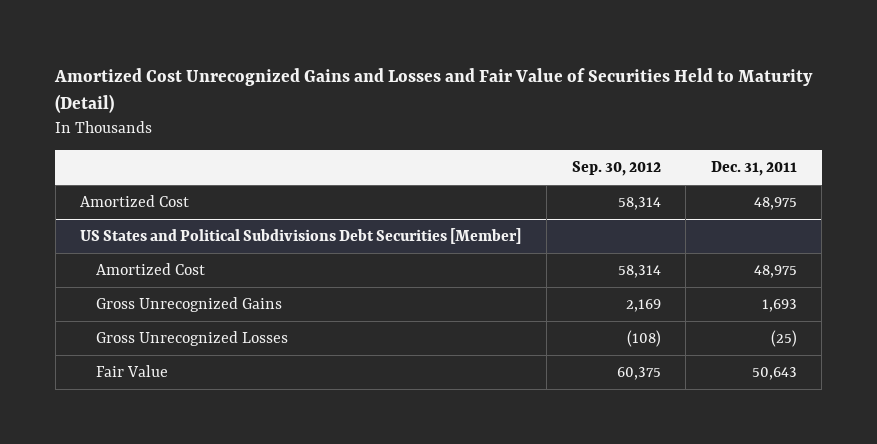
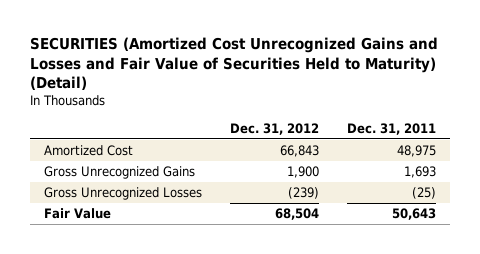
[54,68,814,114] Amortized Cost Unrecognized Gains and Losses and Fair Value of Securities Held to Maturity (Detail) -> [30,37,439,91] SECURITIES (Amortized Cost Unrecognized Gains and Losses and Fair Value of Securities Held to Maturity) (Detail)
[571,160,661,176] Sep. 30, 2012 -> none
none -> [230,122,320,135] Dec. 31, 2012
[80,227,522,244] US States and Political Subdivisions Debt Securities [Member] -> none
[96,262,206,275] Amortized Cost -> none

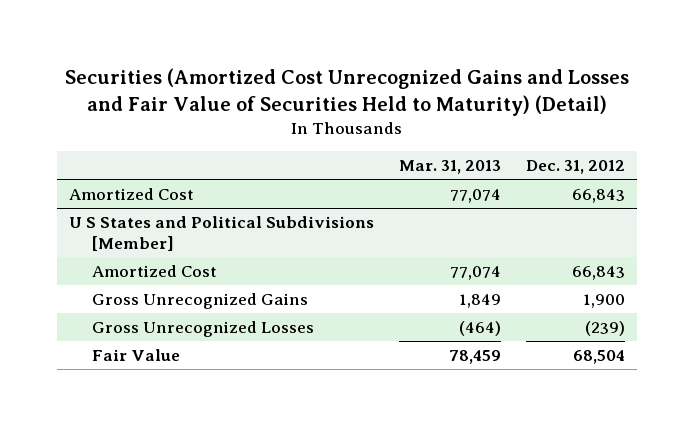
[30,37,439,91] SECURITIES (Amortized Cost Unrecognized Gains and Losses and Fair Value of Securities Held to Maturity) (Detail) -> [65,67,630,116] Securities (Amortized Cost Unrecognized Gains and Losses and Fair Value of Securities Held to Maturity) (Detail)
[347,122,437,135] Dec. 31, 2011 -> none
none -> [399,160,502,175] Mar. 31, 2013
none -> [69,216,375,252] U S States and Political Subdivisions [Member]
none -> [91,265,217,278] Amortized Cost

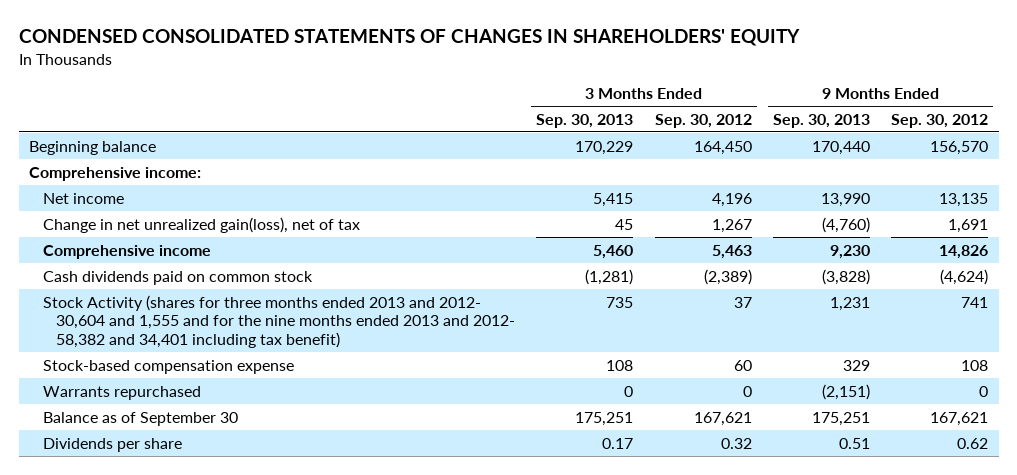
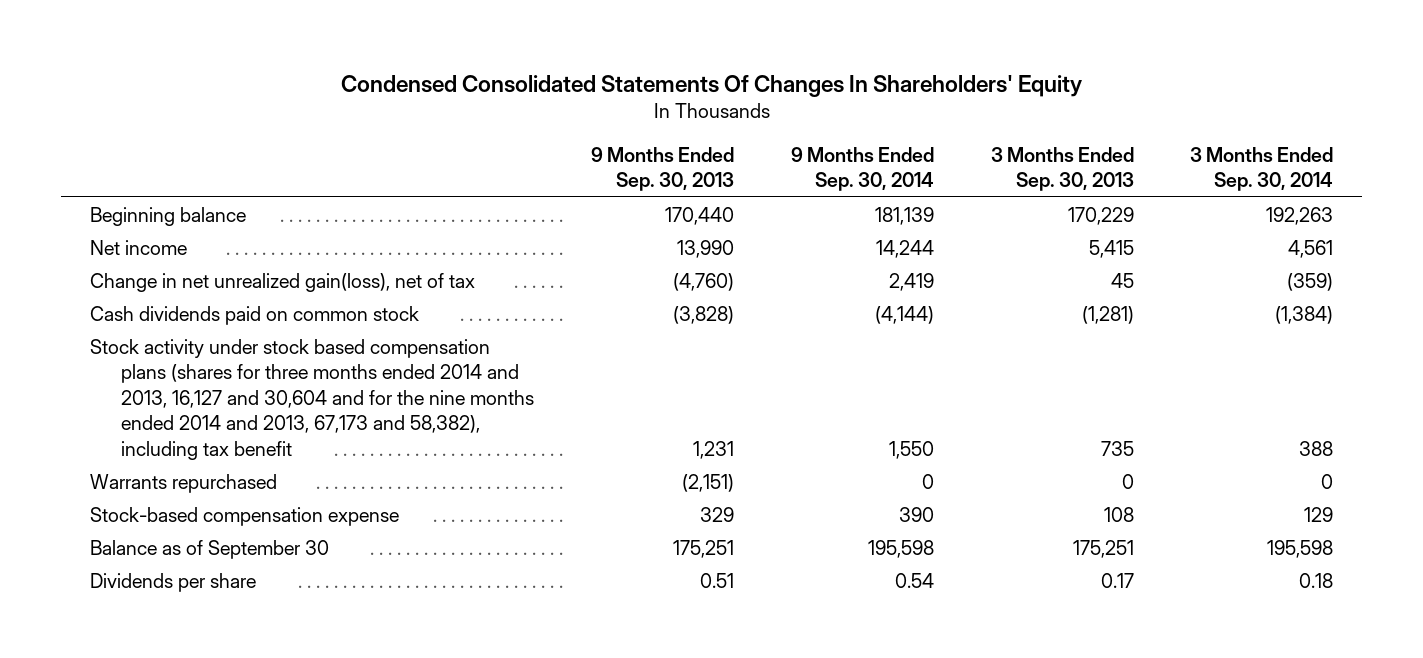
[18,29,800,47] CONDENSED CONSOLIDATED STATEMENTS OF CHANGES IN SHAREHOLDERS' EQUITY -> [340,74,1082,97] Condensed Consolidated Statements Of Changes In Shareholders' Equity
[654,113,752,128] Sep. 30, 2012 -> none
[891,113,989,128] Sep. 30, 2012 -> none
none -> [790,146,934,192] 9 Months Ended Sep. 30, 2014
none -> [1190,146,1334,192] 3 Months Ended Sep. 30, 2014
[29,166,202,181] Comprehensive income: -> none
[42,244,211,259] Comprehensive income -> none
[42,294,516,348] Stock Activity (shares for three months ended 2013 and 2012- 30,604 and 1,555 and for the nine months ended 2013 and 2012- 58,382 and 34,401 including tax benefit) -> [89,338,535,460] Stock activity under stock based compensation plans (shares for three months ended 2014 and 2013, 16,127 and 30,604 and for the nine months ended 2014 and 2013, 67,173 and 58,382), including tax benefit
[42,359,294,374] Stock-based compensation expense -> [89,506,399,526] Stock-based compensation expense

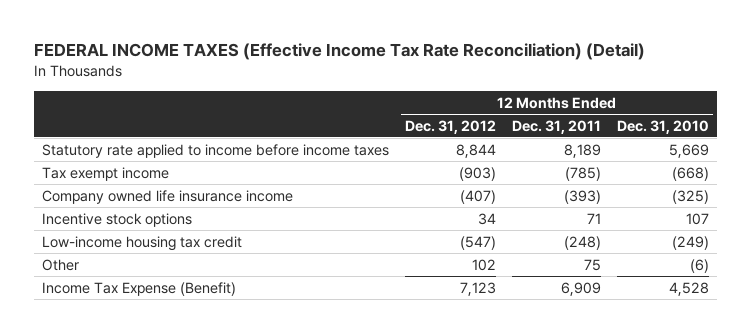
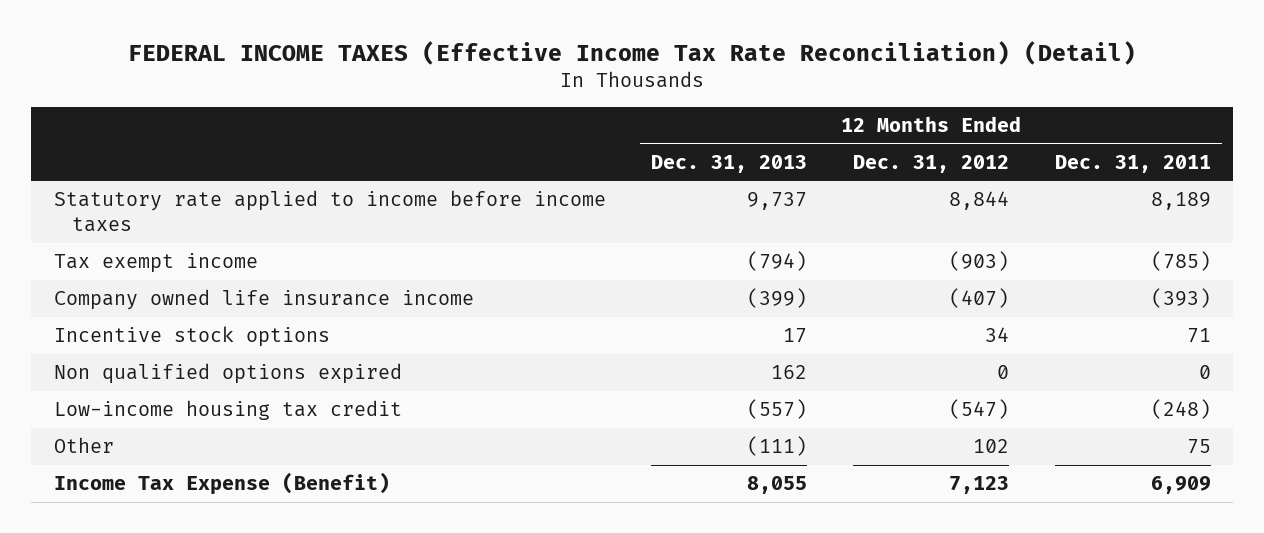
[616,119,709,134] Dec. 31, 2010 -> none
none -> [651,154,808,173] Dec. 31, 2013
none -> [53,363,402,385] Non qualified options expired

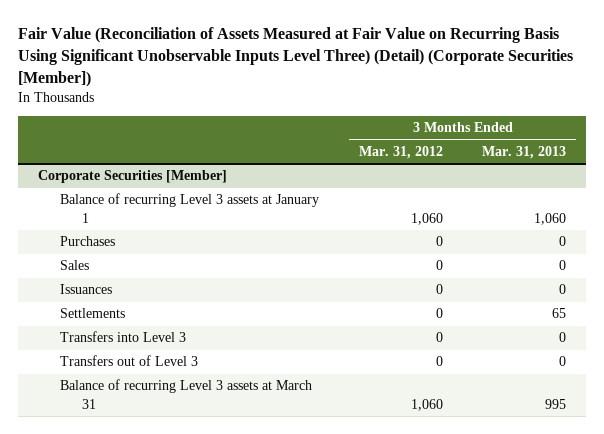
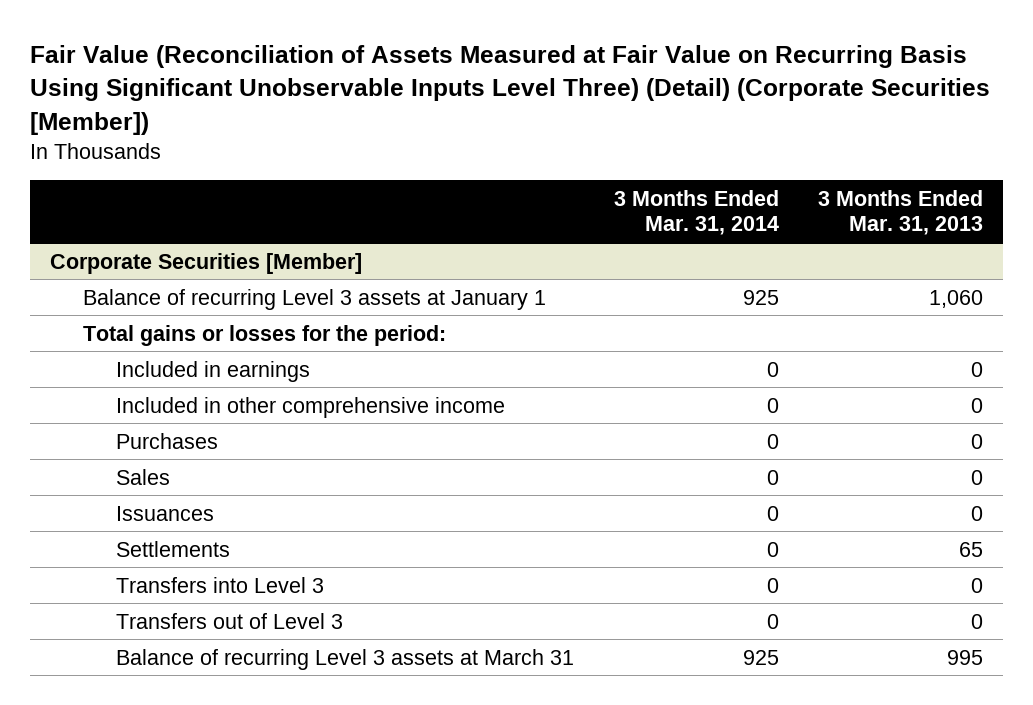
[358,146,443,160] Mar. 31, 2012 -> none
none -> [613,189,779,236] 3 Months Ended Mar. 31, 2014
none -> [82,324,446,346] Total gains or losses for the period:
none -> [116,360,311,382] Included in earnings
none -> [116,396,506,418] Included in other comprehensive income

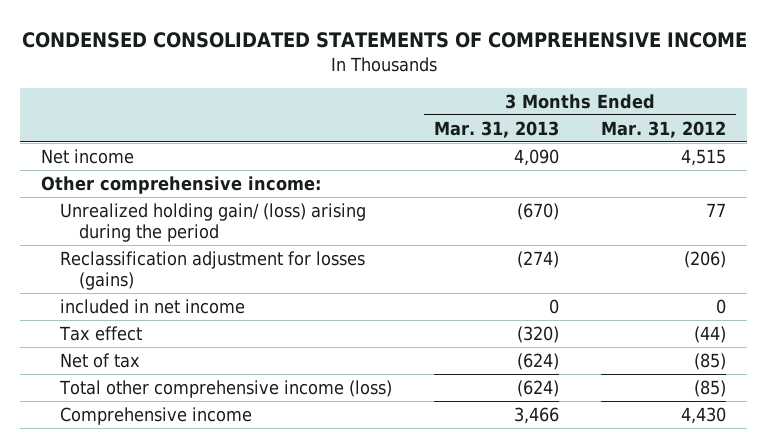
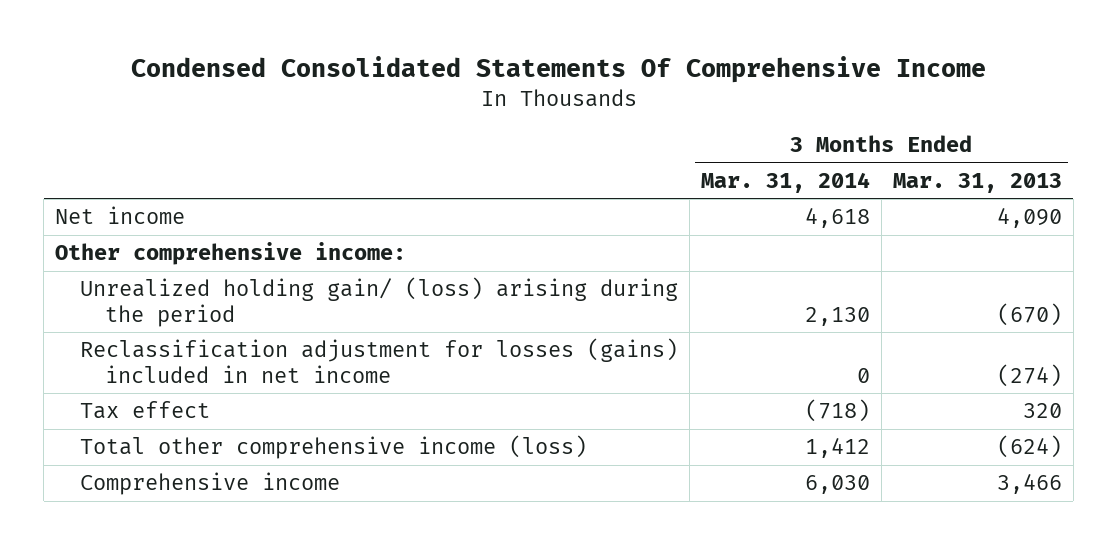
[21,32,747,49] CONDENSED CONSOLIDATED STATEMENTS OF COMPREHENSIVE INCOME -> [130,55,986,83] Condensed Consolidated Statements Of Comprehensive Income
[600,120,726,138] Mar. 31, 2012 -> none
none -> [701,171,871,193] Mar. 31, 2014
[60,298,246,314] included in net income -> none
[60,352,141,368] Net of tax -> none
[60,250,366,290] Reclassification adjustment for losses (gains) -> [80,338,679,383] Reclassification adjustment for losses (gains) included in net income
[517,325,560,343] (320) -> [1022,403,1062,419] 320

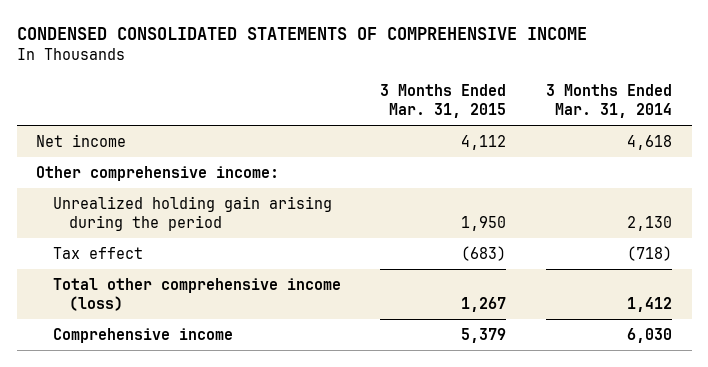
[130,55,986,83] Condensed Consolidated Statements Of Comprehensive Income -> [16,26,587,40] CONDENSED CONSOLIDATED STATEMENTS OF COMPREHENSIVE INCOME
[892,172,1062,193] Mar. 31, 2013 -> none
none -> [380,84,507,119] 3 Months Ended Mar. 31, 2015
[80,338,679,383] Reclassification adjustment for losses (gains) included in net income -> none
[80,277,679,327] Unrealized holding gain/ (loss) arising during the period -> [52,196,332,232] Unrealized holding gain arising during the period

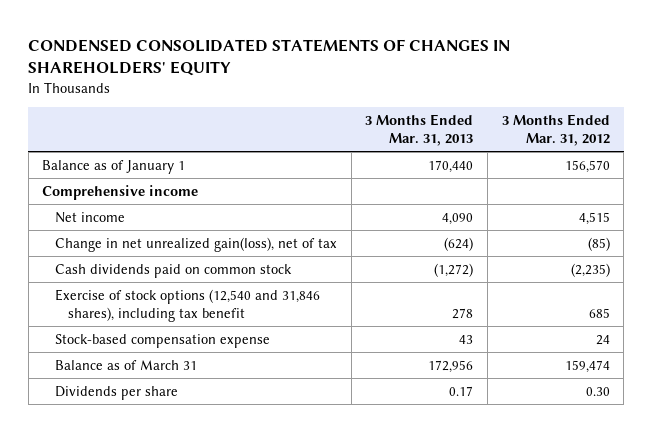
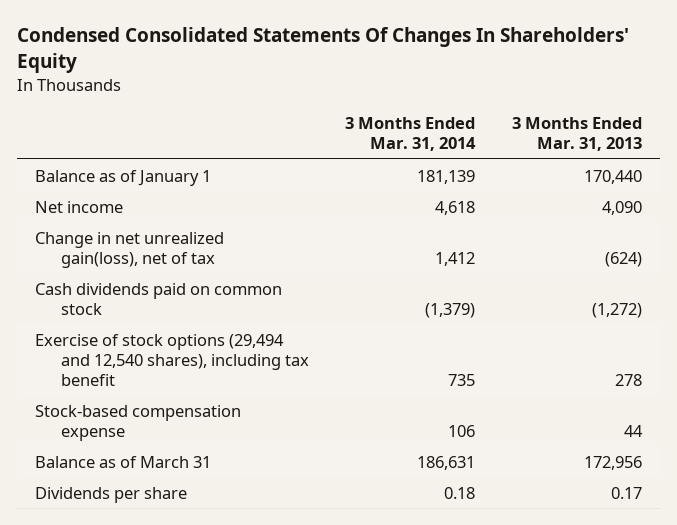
[28,38,511,77] CONDENSED CONSOLIDATED STATEMENTS OF CHANGES IN SHAREHOLDERS' EQUITY -> [16,27,629,74] Condensed Consolidated Statements Of Changes In Shareholders' Equity
[501,113,610,146] 3 Months Ended Mar. 31, 2012 -> none
none -> [345,117,477,152] 3 Months Ended Mar. 31, 2014
[42,184,199,200] Comprehensive income -> none
[55,288,321,322] Exercise of stock options (12,540 and 31,846 shares), including tax benefit -> [34,333,309,386] Exercise of stock options (29,494 and 12,540 shares), including tax benefit
[459,334,474,344] 43 -> [623,424,643,437] 44

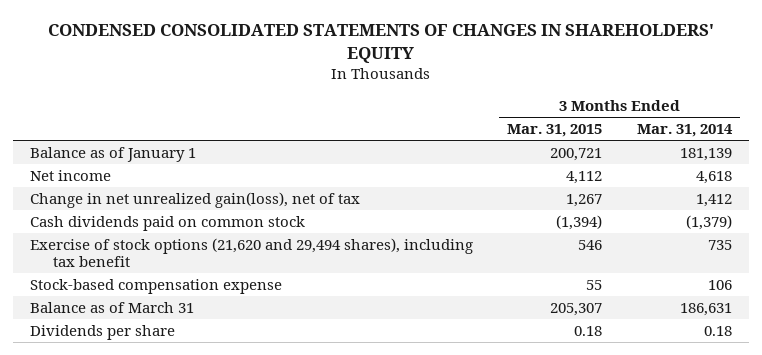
[16,27,629,74] Condensed Consolidated Statements Of Changes In Shareholders' Equity -> [47,23,714,64] CONDENSED CONSOLIDATED STATEMENTS OF CHANGES IN SHAREHOLDERS' EQUITY
[511,117,642,152] 3 Months Ended Mar. 31, 2013 -> none
none -> [507,123,603,137] Mar. 31, 2015
[34,333,309,386] Exercise of stock options (29,494 and 12,540 shares), including tax benefit -> [29,237,473,268] Exercise of stock options (21,620 and 29,494 shares), including tax benefit

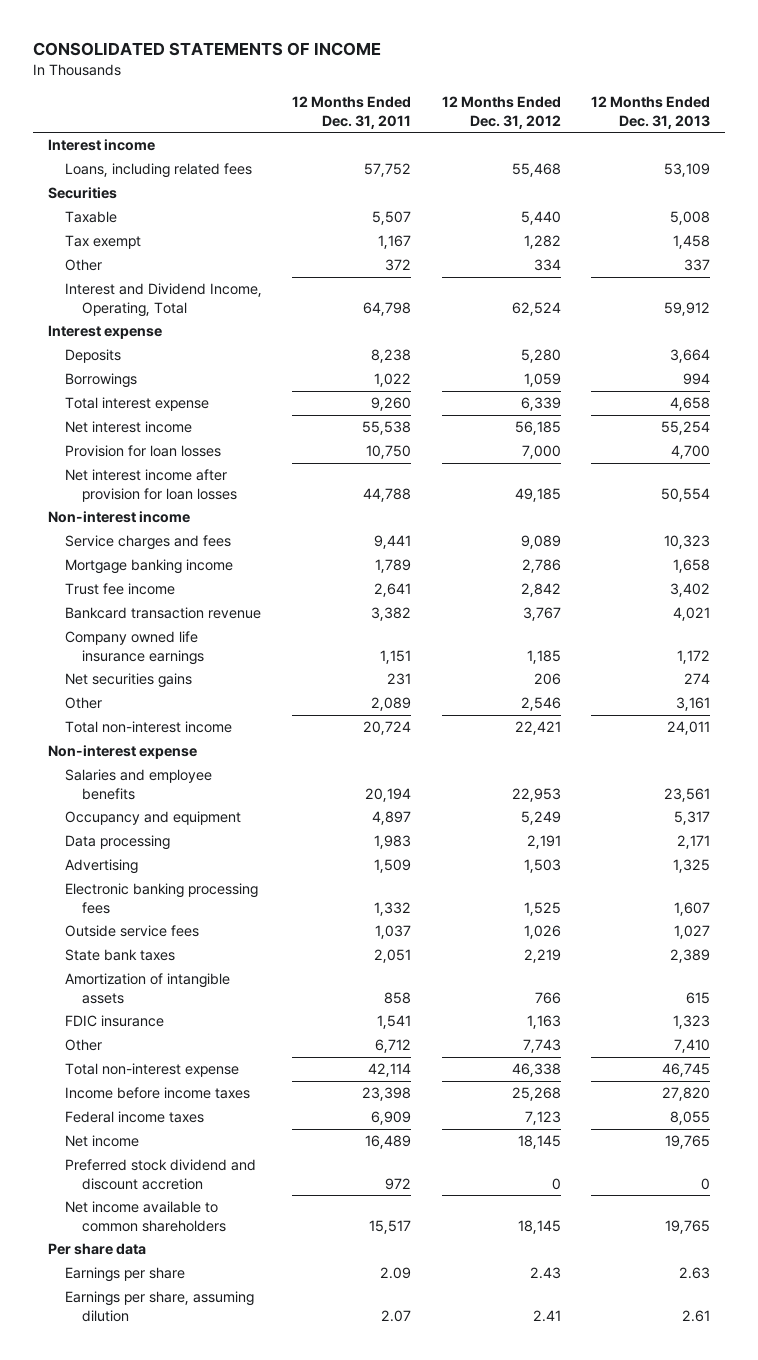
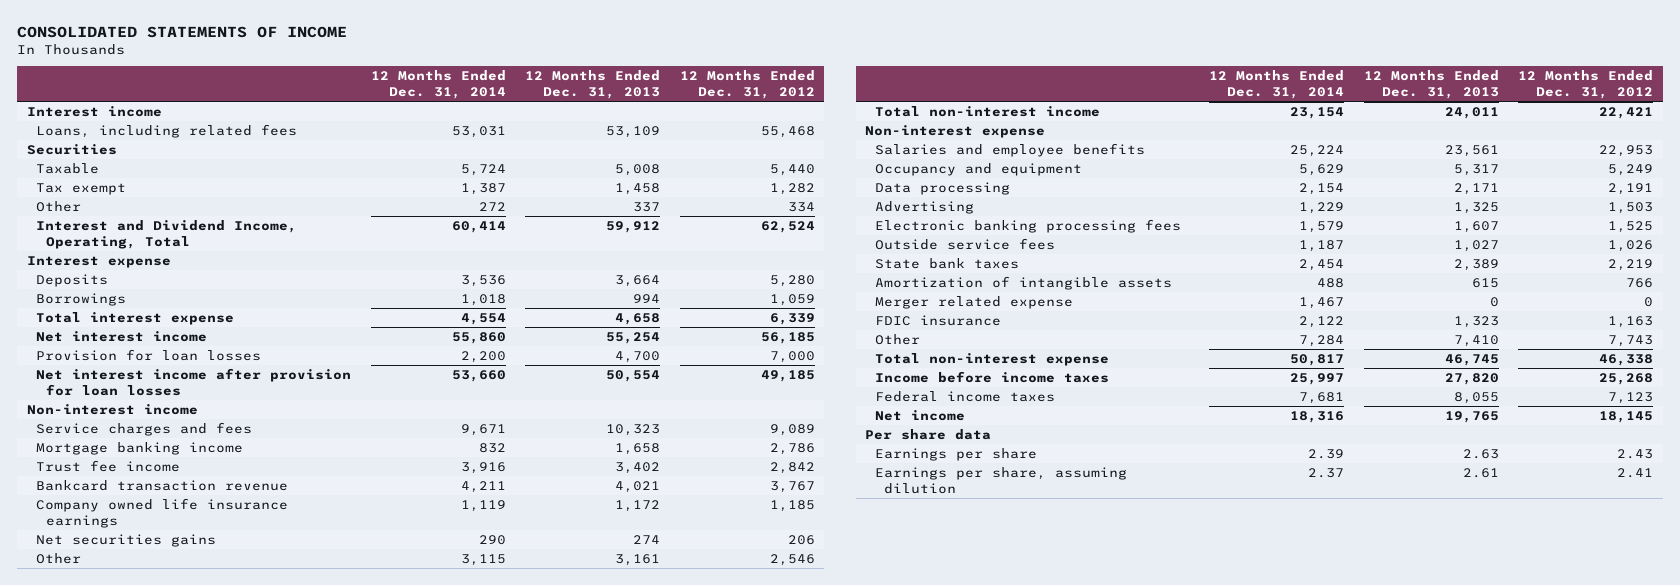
[292,96,412,129] 12 Months Ended Dec. 31, 2011 -> none
none -> [370,70,506,100] 12 Months Ended Dec. 31, 2014
none -> [874,295,1073,309] Merger related expense
[64,1159,256,1190] Preferred stock dividend and discount accretion -> none
[64,1201,226,1232] Net income available to common shareholders -> none

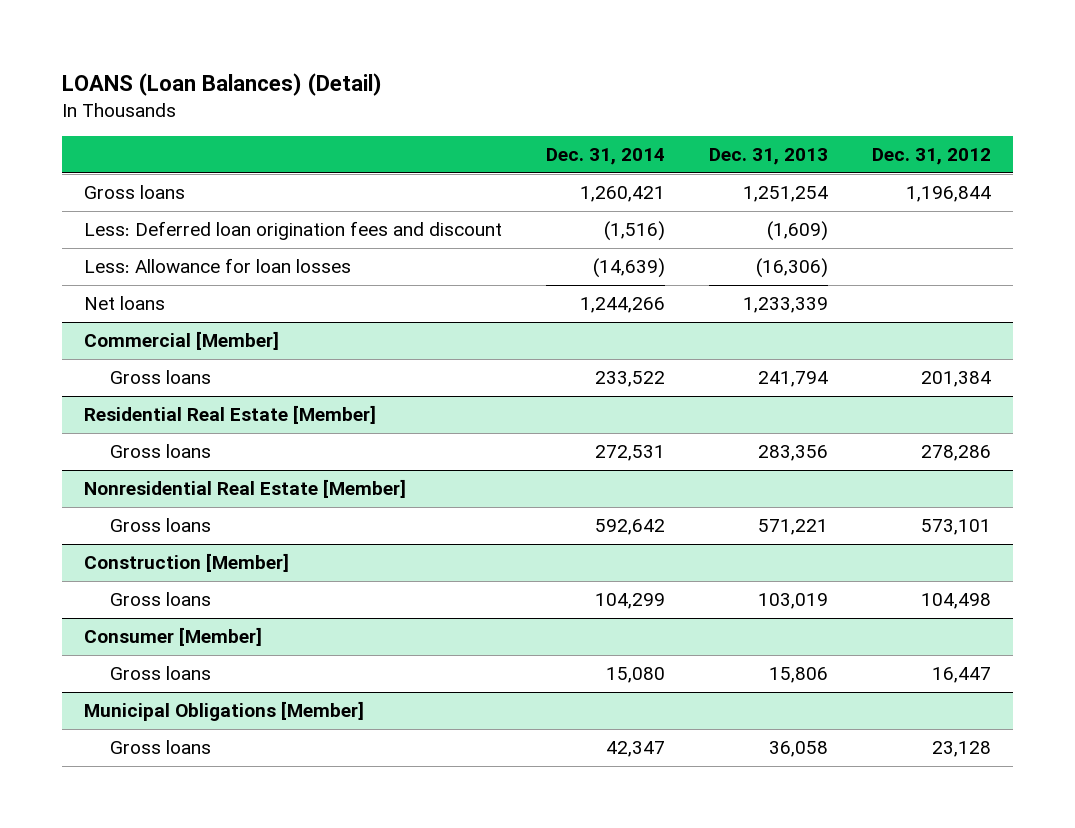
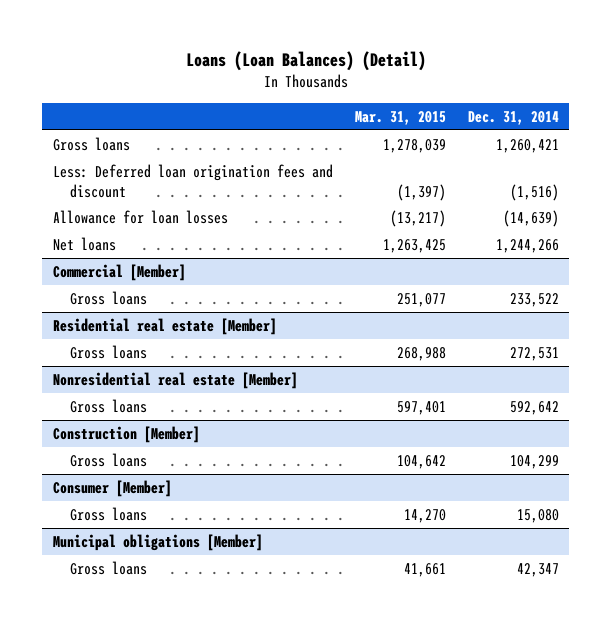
[61,73,382,97] LOANS (Loan Balances) (Detail) -> [185,51,426,72] Loans (Loan Balances) (Detail)
[709,148,829,166] Dec. 31, 2013 -> none
[872,148,992,166] Dec. 31, 2012 -> none
none -> [354,110,446,125] Mar. 31, 2015
[83,258,351,274] Less: Allowance for loan losses -> [52,209,228,224] Allowance for loan losses
[83,405,376,425] Residential Real Estate [Member] -> [52,317,277,335] Residential real estate [Member]
[83,479,406,499] Nonresidential Real Estate [Member] -> [52,371,298,389] Nonresidential real estate [Member]
[83,701,364,722] Municipal Obligations [Member] -> [52,533,263,551] Municipal obligations [Member]

